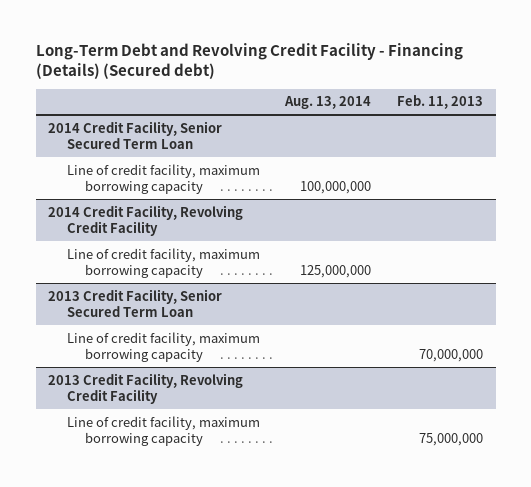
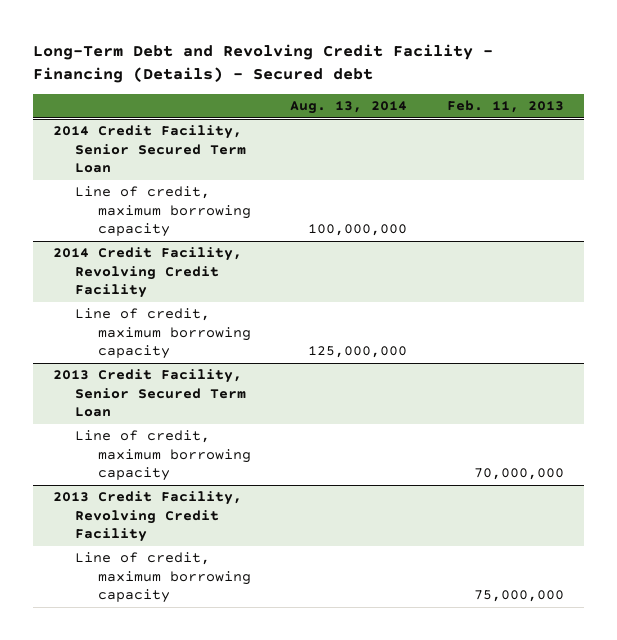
[35,42,463,79] Long-Term Debt and Revolving Credit Facility - Financing (Details) (Secured debt) -> [32,44,493,84] Long-Term Debt and Revolving Credit Facility - Financing (Details) - Secured debt
[66,163,260,194] Line of credit facility, maximum borrowing capacity -> [75,186,251,238] Line of credit, maximum borrowing capacity
[66,247,260,278] Line of credit facility, maximum borrowing capacity -> [75,308,251,360] Line of credit, maximum borrowing capacity
[66,331,260,362] Line of credit facility, maximum borrowing capacity -> [75,430,251,482] Line of credit, maximum borrowing capacity
[66,415,260,446] Line of credit facility, maximum borrowing capacity -> [75,552,251,604] Line of credit, maximum borrowing capacity

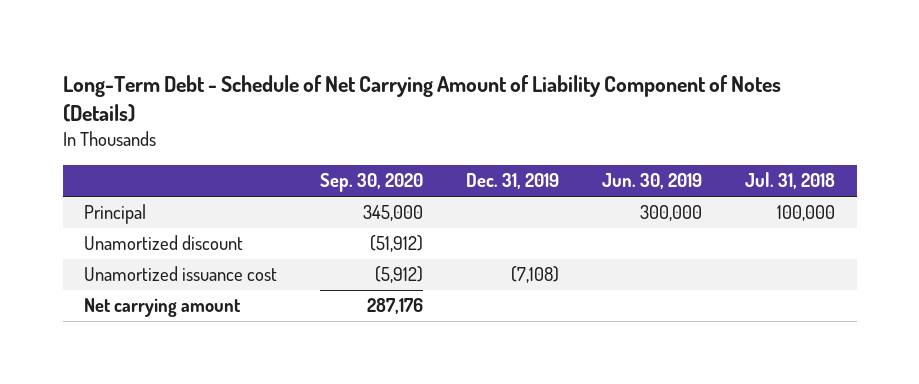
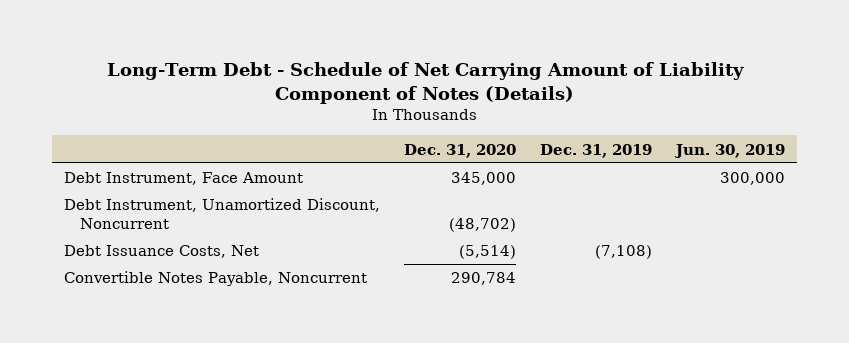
[320,173,424,193] Sep. 30, 2020 -> none
[745,172,836,190] Jul. 31, 2018 -> none
none -> [404,143,517,158] Dec. 31, 2020
[84,204,147,225] Principal -> [64,172,304,186] Debt Instrument, Face Amount
[84,235,244,251] Unamortized discount -> [64,198,381,230] Debt Instrument, Unamortized Discount, Noncurrent
[84,266,278,282] Unamortized issuance cost -> [64,245,260,259] Debt Issuance Costs, Net
[84,298,242,318] Net carrying amount -> [64,271,368,287] Convertible Notes Payable, Noncurrent

